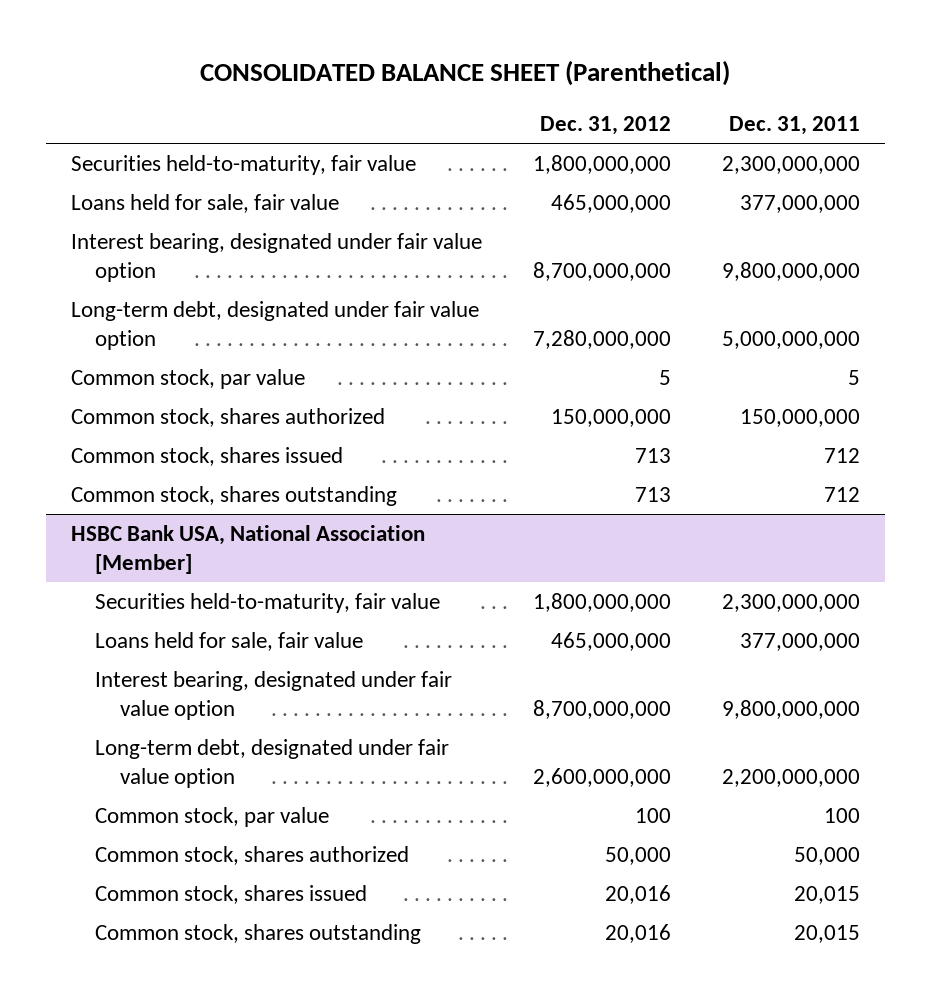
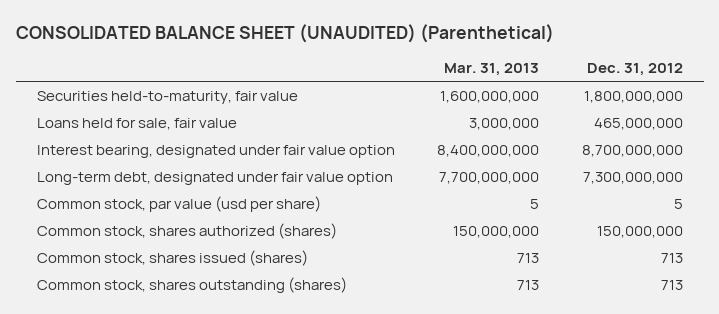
[200,60,731,87] CONSOLIDATED BALANCE SHEET (Parenthetical) -> [15,24,554,44] CONSOLIDATED BALANCE SHEET (UNAUDITED) (Parenthetical)
[728,115,860,135] Dec. 31, 2011 -> none
none -> [444,63,540,77] Mar. 31, 2013
[71,525,426,574] HSBC Bank USA, National Association [Member] -> none
[95,593,441,614] Securities held-to-maturity, fair value -> none
[95,632,364,652] Loans held for sale, fair value -> none
[95,671,453,720] Interest bearing, designated under fair value option -> none
[95,739,450,788] Long-term debt, designated under fair value option -> none
[95,807,330,828] Common stock, par value -> none
[95,846,410,866] Common stock, shares authorized -> none
[95,885,368,905] Common stock, shares issued -> none
[95,924,422,945] Common stock, shares outstanding -> none
[532,329,671,349] 7,280,000,000 -> [582,171,683,184] 7,300,000,000
[71,369,306,390] Common stock, par value -> [36,195,321,212] Common stock, par value (usd per share)
[71,408,386,428] Common stock, shares authorized -> [36,222,337,239] Common stock, shares authorized (shares)
[71,447,344,467] Common stock, shares issued -> [36,249,308,266] Common stock, shares issued (shares)
[71,486,398,507] Common stock, shares outstanding -> [36,276,347,293] Common stock, shares outstanding (shares)

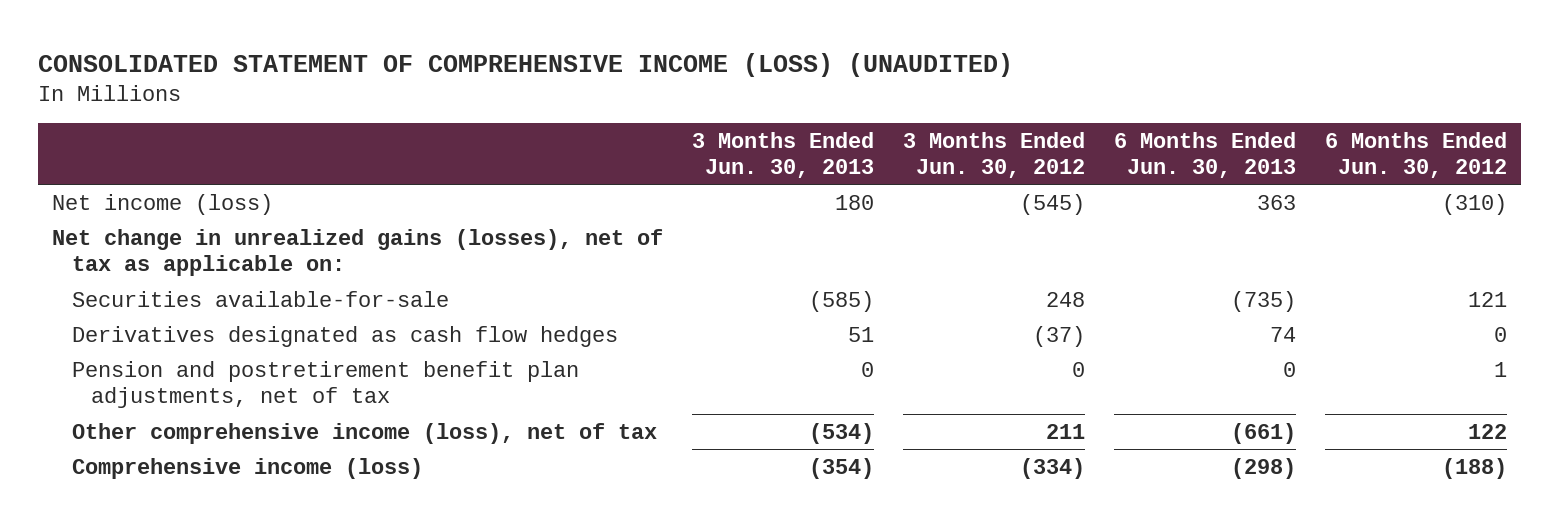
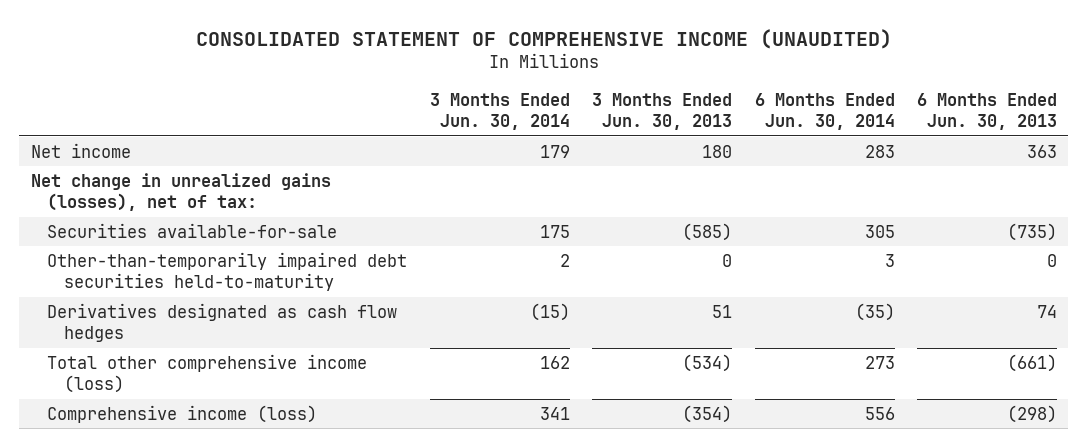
[37,52,1013,77] CONSOLIDATED STATEMENT OF COMPREHENSIVE INCOME (LOSS) (UNAUDITED) -> [195,28,892,49] CONSOLIDATED STATEMENT OF COMPREHENSIVE INCOME (UNAUDITED)
[903,131,1086,179] 3 Months Ended Jun. 30, 2012 -> none
[1324,131,1507,179] 6 Months Ended Jun. 30, 2012 -> none
none -> [429,92,570,131] 3 Months Ended Jun. 30, 2014
none -> [754,92,895,131] 6 Months Ended Jun. 30, 2014
[52,193,274,215] Net income (loss) -> [30,142,131,158] Net income
[52,228,664,277] Net change in unrealized gains (losses), net of tax as applicable on: -> [30,172,331,212] Net change in unrealized gains (losses), net of tax:
none -> [47,251,408,292] Other-than-temporarily impaired debt securities held-to-maturity
[71,360,579,409] Pension and postretirement benefit plan adjustments, net of tax -> none
[71,422,657,444] Other comprehensive income (loss), net of tax -> [47,353,368,394] Total other comprehensive income (loss)

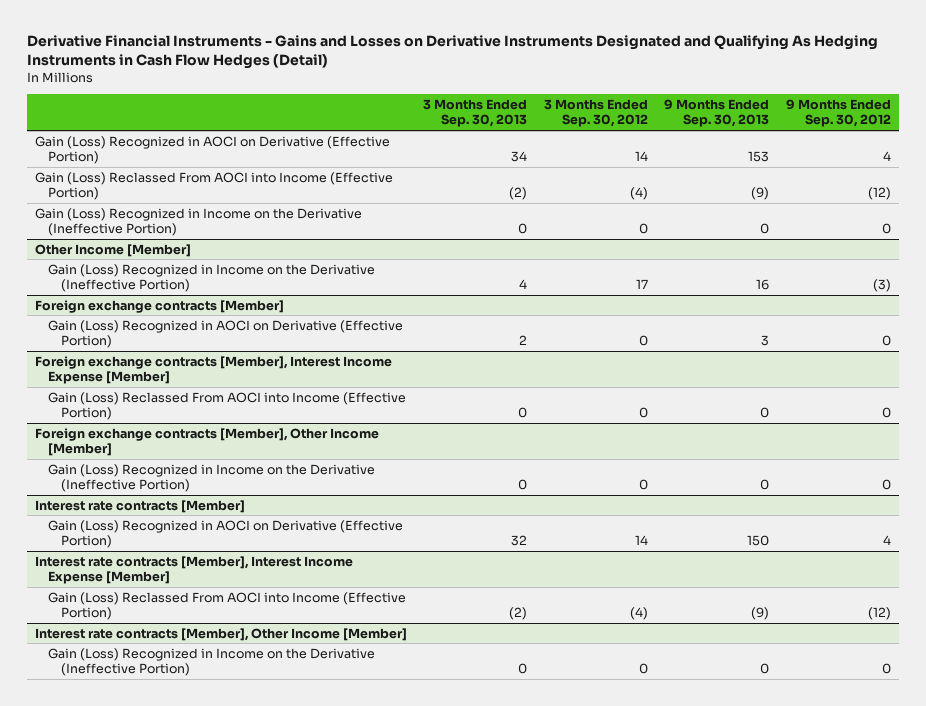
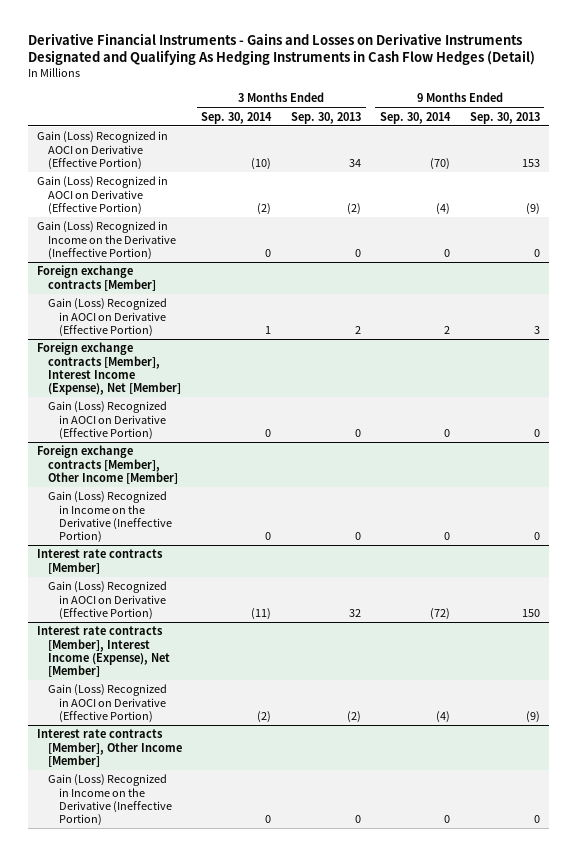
[543,99,648,128] 3 Months Ended Sep. 30, 2012 -> none
[785,99,891,128] 9 Months Ended Sep. 30, 2012 -> none
none -> [201,111,273,124] Sep. 30, 2014
none -> [380,111,452,124] Sep. 30, 2014
[35,171,394,201] Gain (Loss) Reclassed From AOCI into Income (Effective Portion) -> none
none -> [37,176,169,215] Gain (Loss) Recognized in AOCI on Derivative (Effective Portion)
[35,243,192,257] Other Income [Member] -> none
[47,263,375,293] Gain (Loss) Recognized in Income on the Derivative (Ineffective Portion) -> none
[47,391,406,421] Gain (Loss) Reclassed From AOCI into Income (Effective Portion) -> none
[35,355,393,385] Foreign exchange contracts [Member], Interest Income Expense [Member] -> [37,342,182,395] Foreign exchange contracts [Member], Interest Income (Expense), Net [Member]
none -> [48,401,168,440] Gain (Loss) Recognized in AOCI on Derivative (Effective Portion)
[47,591,406,621] Gain (Loss) Reclassed From AOCI into Income (Effective Portion) -> none
[35,555,354,585] Interest rate contracts [Member], Interest Income Expense [Member] -> [37,626,171,677] Interest rate contracts [Member], Interest Income (Expense), Net [Member]
none -> [48,684,168,723] Gain (Loss) Recognized in AOCI on Derivative (Effective Portion)

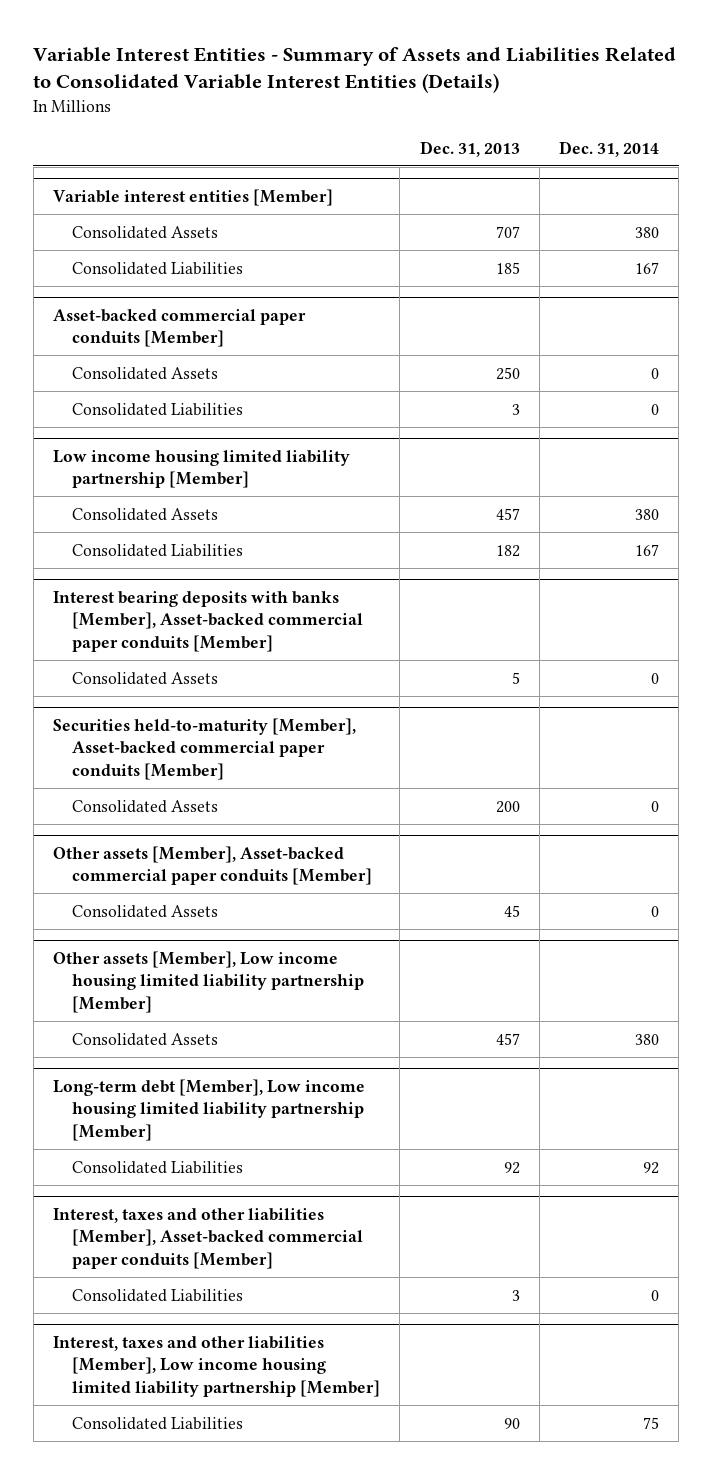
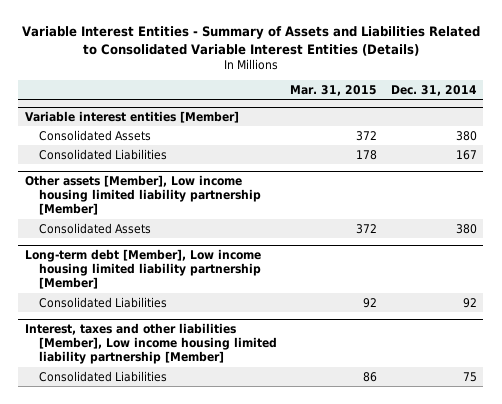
[419,140,520,157] Dec. 31, 2013 -> none
none -> [290,84,378,96] Mar. 31, 2015
[53,308,307,348] Asset-backed commercial paper conduits [Member] -> none
[72,366,219,380] Consolidated Assets -> none
[72,402,244,416] Consolidated Liabilities -> none
[53,449,351,489] Low income housing limited liability partnership [Member] -> none
[72,507,219,521] Consolidated Assets -> none
[72,543,244,557] Consolidated Liabilities -> none
[53,590,364,652] Interest bearing deposits with banks [Member], Asset-backed commercial paper conduits [Member] -> none
[72,671,219,685] Consolidated Assets -> none
[53,717,357,780] Securities held-to-maturity [Member], Asset-backed commercial paper conduits [Member] -> none
[72,799,219,813] Consolidated Assets -> none
[53,845,373,886] Other assets [Member], Asset-backed commercial paper conduits [Member] -> none
[72,904,219,918] Consolidated Assets -> none
[53,1207,364,1269] Interest, taxes and other liabilities [Member], Asset-backed commercial paper conduits [Member] -> none
[72,1288,244,1302] Consolidated Liabilities -> none

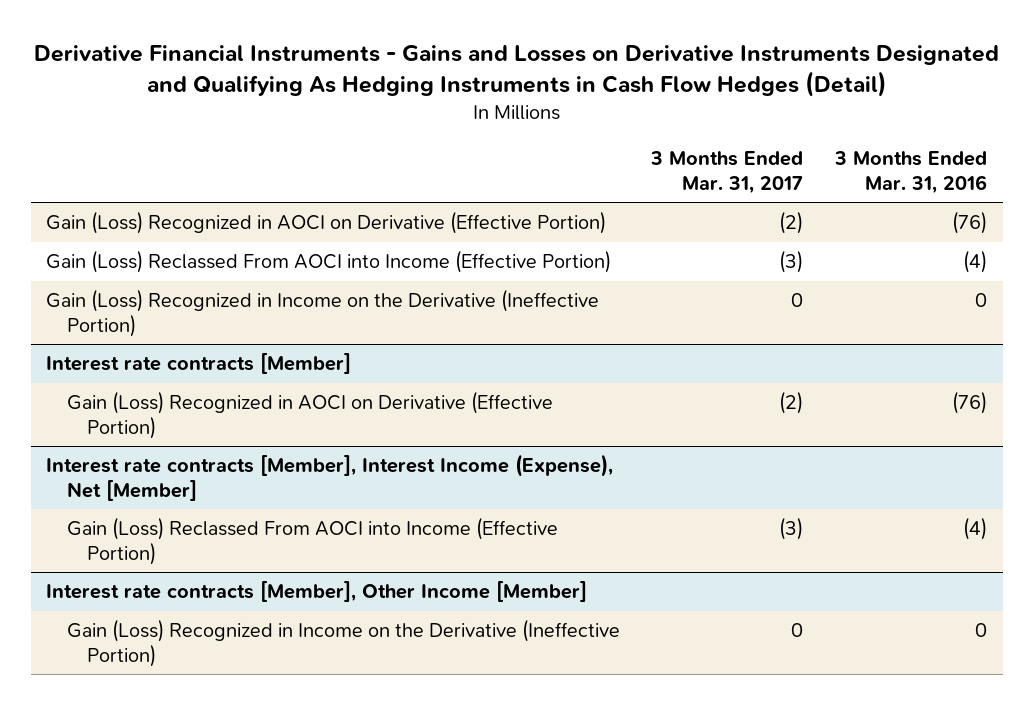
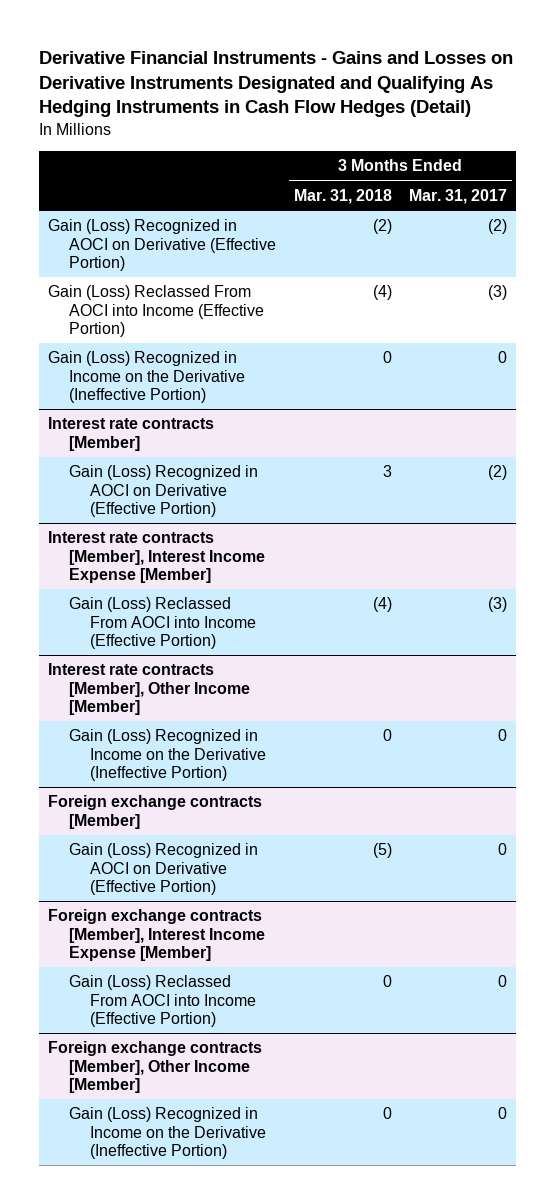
[834,150,988,194] 3 Months Ended Mar. 31, 2016 -> none
none -> [293,188,392,204] Mar. 31, 2018
[46,454,614,501] Interest rate contracts [Member], Interest Income (Expense), Net [Member] -> [47,531,265,584] Interest rate contracts [Member], Interest Income Expense [Member]
none -> [47,795,262,829] Foreign exchange contracts [Member]
none -> [68,843,258,896] Gain (Loss) Recognized in AOCI on Derivative (Effective Portion)
none -> [47,909,265,962] Foreign exchange contracts [Member], Interest Income Expense [Member]
none -> [68,975,256,1028] Gain (Loss) Reclassed From AOCI into Income (Effective Portion)
none -> [47,1041,262,1094] Foreign exchange contracts [Member], Other Income [Member]
none -> [68,1107,266,1160] Gain (Loss) Recognized in Income on the Derivative (Ineffective Portion)

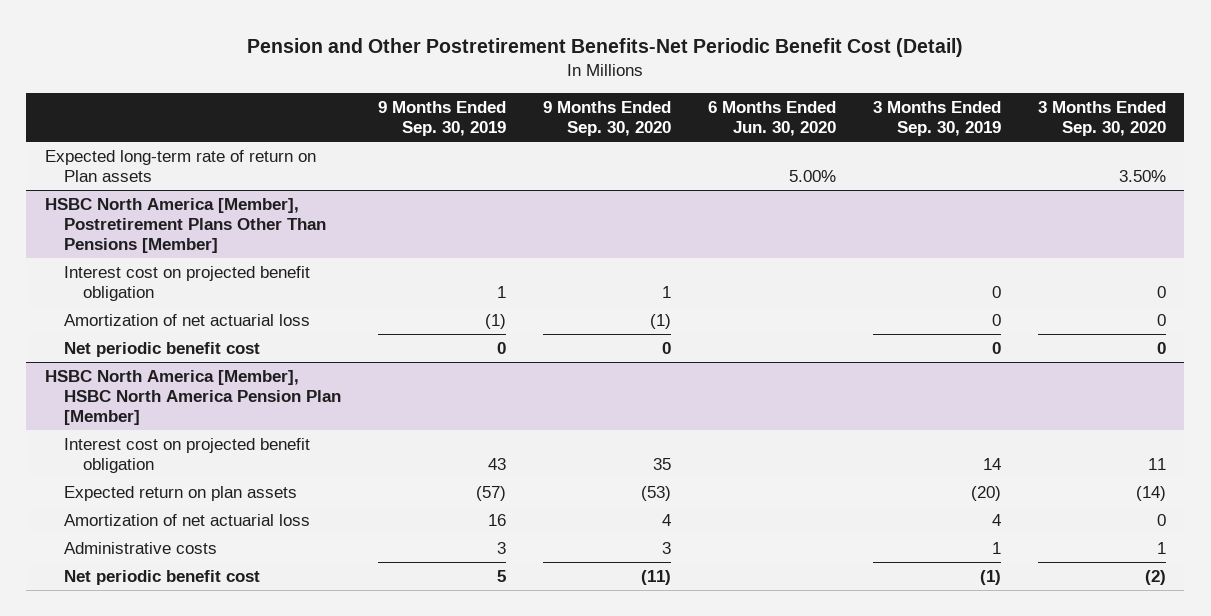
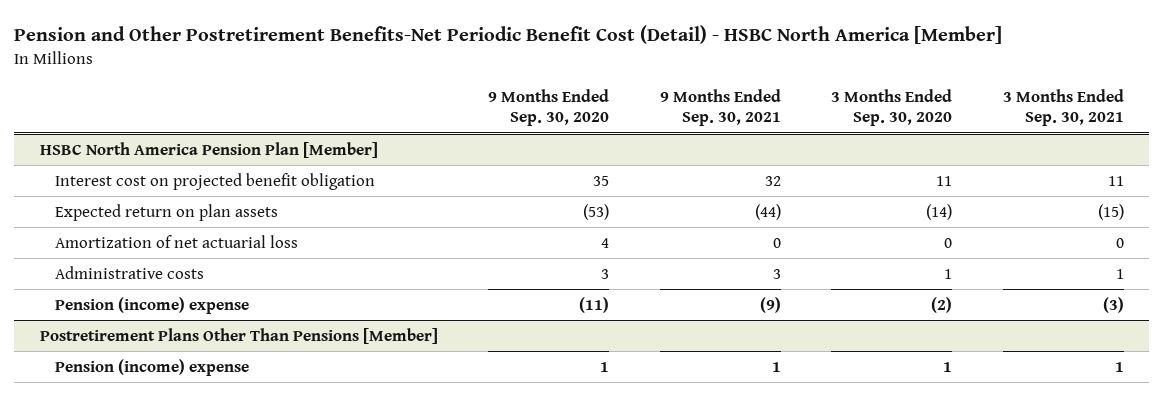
[247,37,964,57] Pension and Other Postretirement Benefits-Net Periodic Benefit Cost (Detail) -> [14,25,1003,45] Pension and Other Postretirement Benefits-Net Periodic Benefit Cost (Detail) - HSBC North America [Member]
[377,101,506,137] 9 Months Ended Sep. 30, 2019 -> none
[707,101,836,137] 6 Months Ended Jun. 30, 2020 -> none
[872,101,1001,137] 3 Months Ended Sep. 30, 2019 -> none
none -> [659,89,781,127] 9 Months Ended Sep. 30, 2021
none -> [1002,89,1124,127] 3 Months Ended Sep. 30, 2021
[44,149,316,182] Expected long-term rate of return on Plan assets -> none
[44,197,326,253] HSBC North America [Member], Postretirement Plans Other Than Pensions [Member] -> none
[63,265,310,301] Interest cost on projected benefit obligation -> none
[63,313,310,326] Amortization of net actuarial loss -> none
[63,341,260,357] Net periodic benefit cost -> none
[44,369,341,425] HSBC North America [Member], HSBC North America Pension Plan [Member] -> [39,141,378,158] HSBC North America Pension Plan [Member]
[63,569,260,585] Net periodic benefit cost -> [55,296,250,314] Pension (income) expense
none -> [39,327,438,344] Postretirement Plans Other Than Pensions [Member]
none -> [55,358,250,376] Pension (income) expense

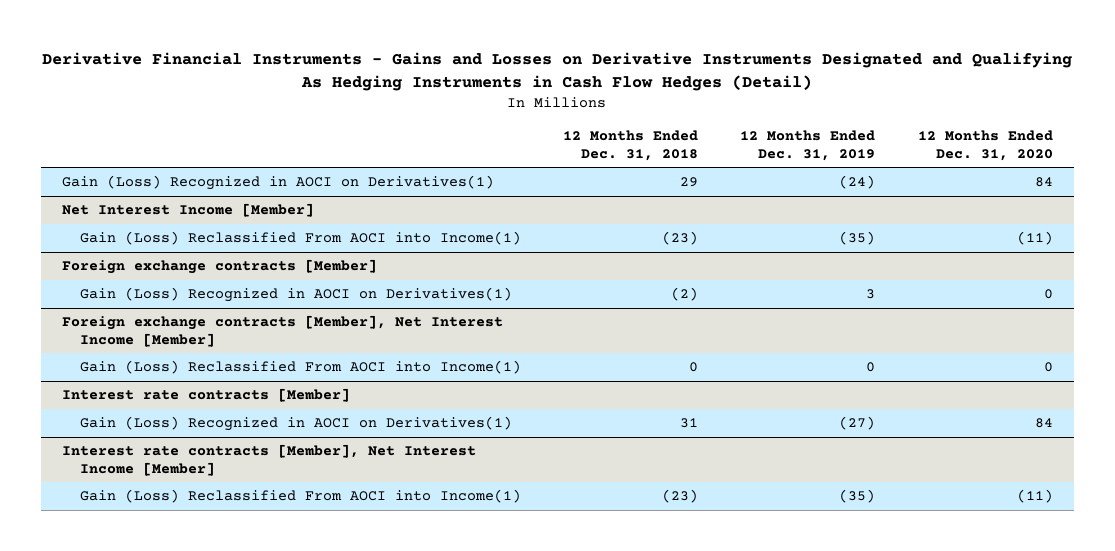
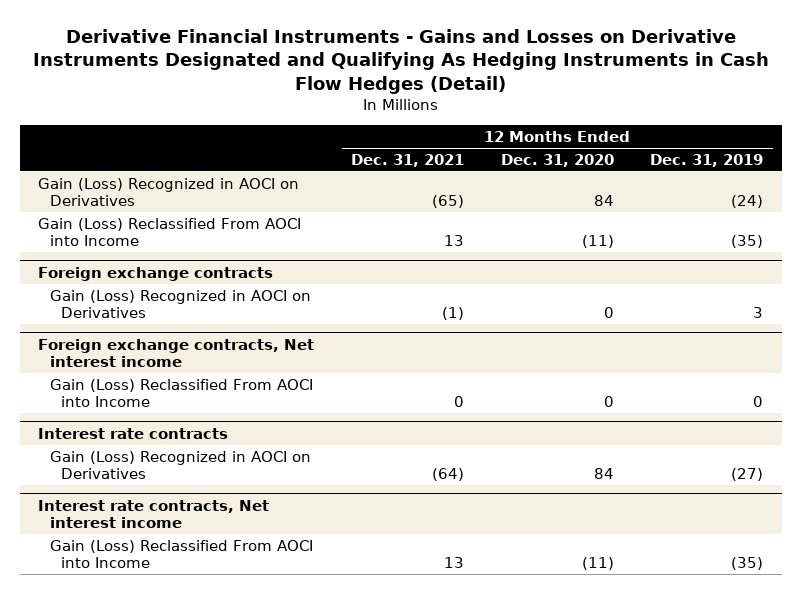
[563,130,699,161] 12 Months Ended Dec. 31, 2018 -> none
none -> [350,153,464,167] Dec. 31, 2021
[61,203,314,218] Net Interest Income [Member] -> none
[61,175,494,191] Gain (Loss) Recognized in AOCI on Derivatives(1) -> [38,177,300,207] Gain (Loss) Recognized in AOCI on Derivatives
[79,231,521,246] Gain (Loss) Reclassified From AOCI into Income(1) -> [38,217,302,247] Gain (Loss) Reclassified From AOCI into Income
[61,259,377,275] Foreign exchange contracts [Member] -> [38,266,274,281] Foreign exchange contracts
[79,287,512,303] Gain (Loss) Recognized in AOCI on Derivatives(1) -> [49,289,311,319] Gain (Loss) Recognized in AOCI on Derivatives
[61,315,503,347] Foreign exchange contracts [Member], Net Interest Income [Member] -> [38,338,315,368] Foreign exchange contracts, Net interest income
[79,360,521,375] Gain (Loss) Reclassified From AOCI into Income(1) -> [49,378,313,408] Gain (Loss) Reclassified From AOCI into Income
[61,388,350,403] Interest rate contracts [Member] -> [38,427,229,439] Interest rate contracts
[79,416,512,432] Gain (Loss) Recognized in AOCI on Derivatives(1) -> [49,450,311,480] Gain (Loss) Recognized in AOCI on Derivatives
[61,444,476,476] Interest rate contracts [Member], Net Interest Income [Member] -> [38,499,270,529] Interest rate contracts, Net interest income
[79,489,521,504] Gain (Loss) Reclassified From AOCI into Income(1) -> [49,539,313,569] Gain (Loss) Reclassified From AOCI into Income

